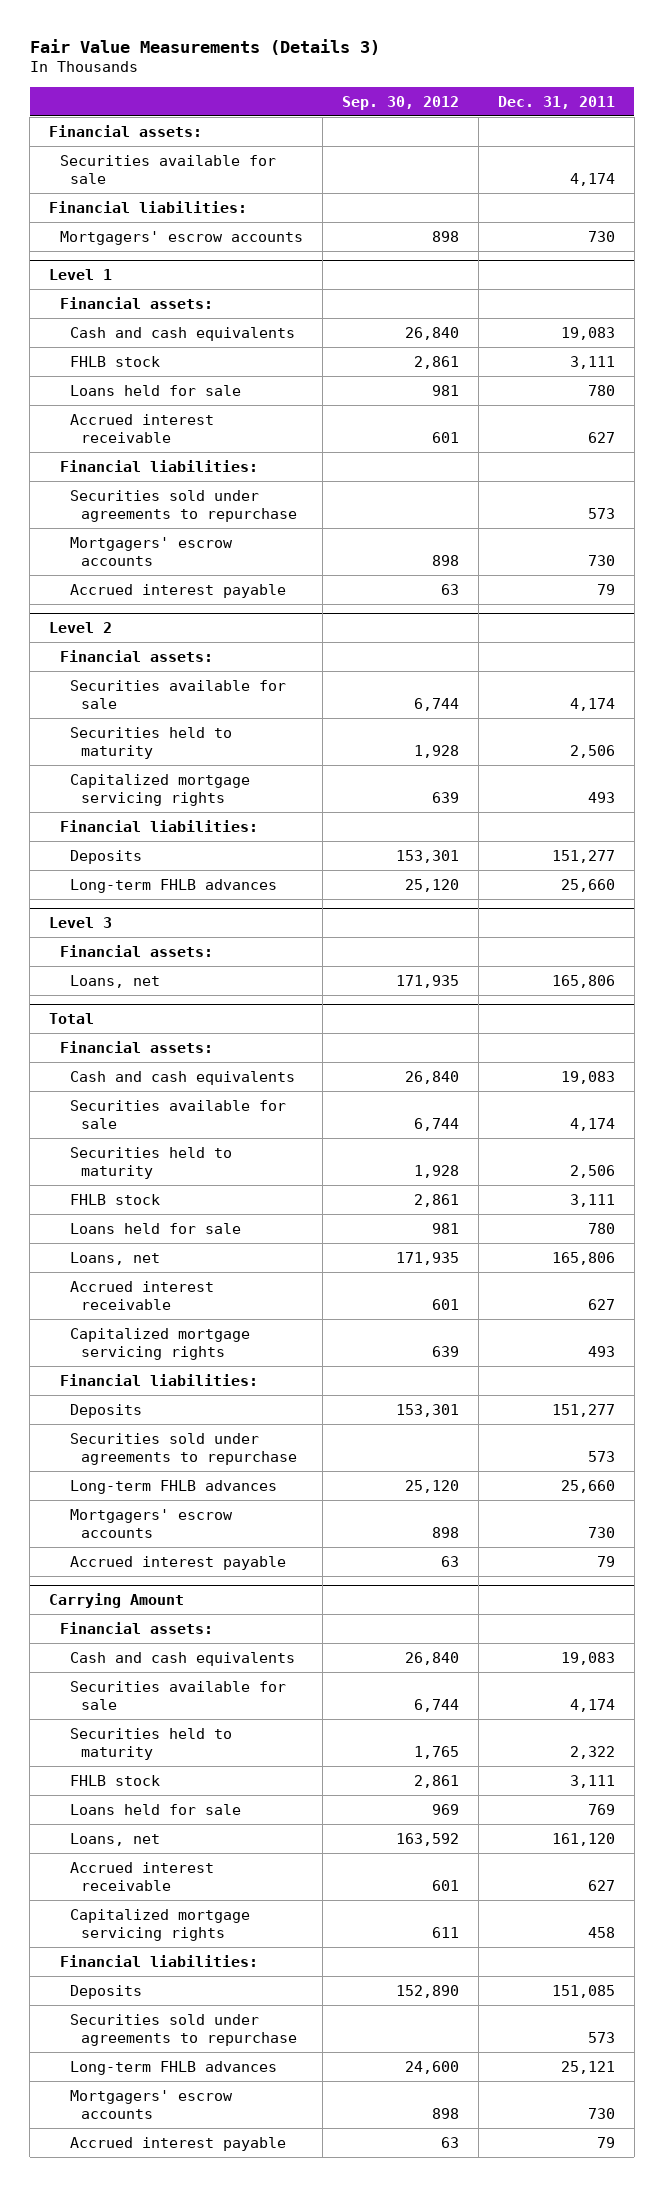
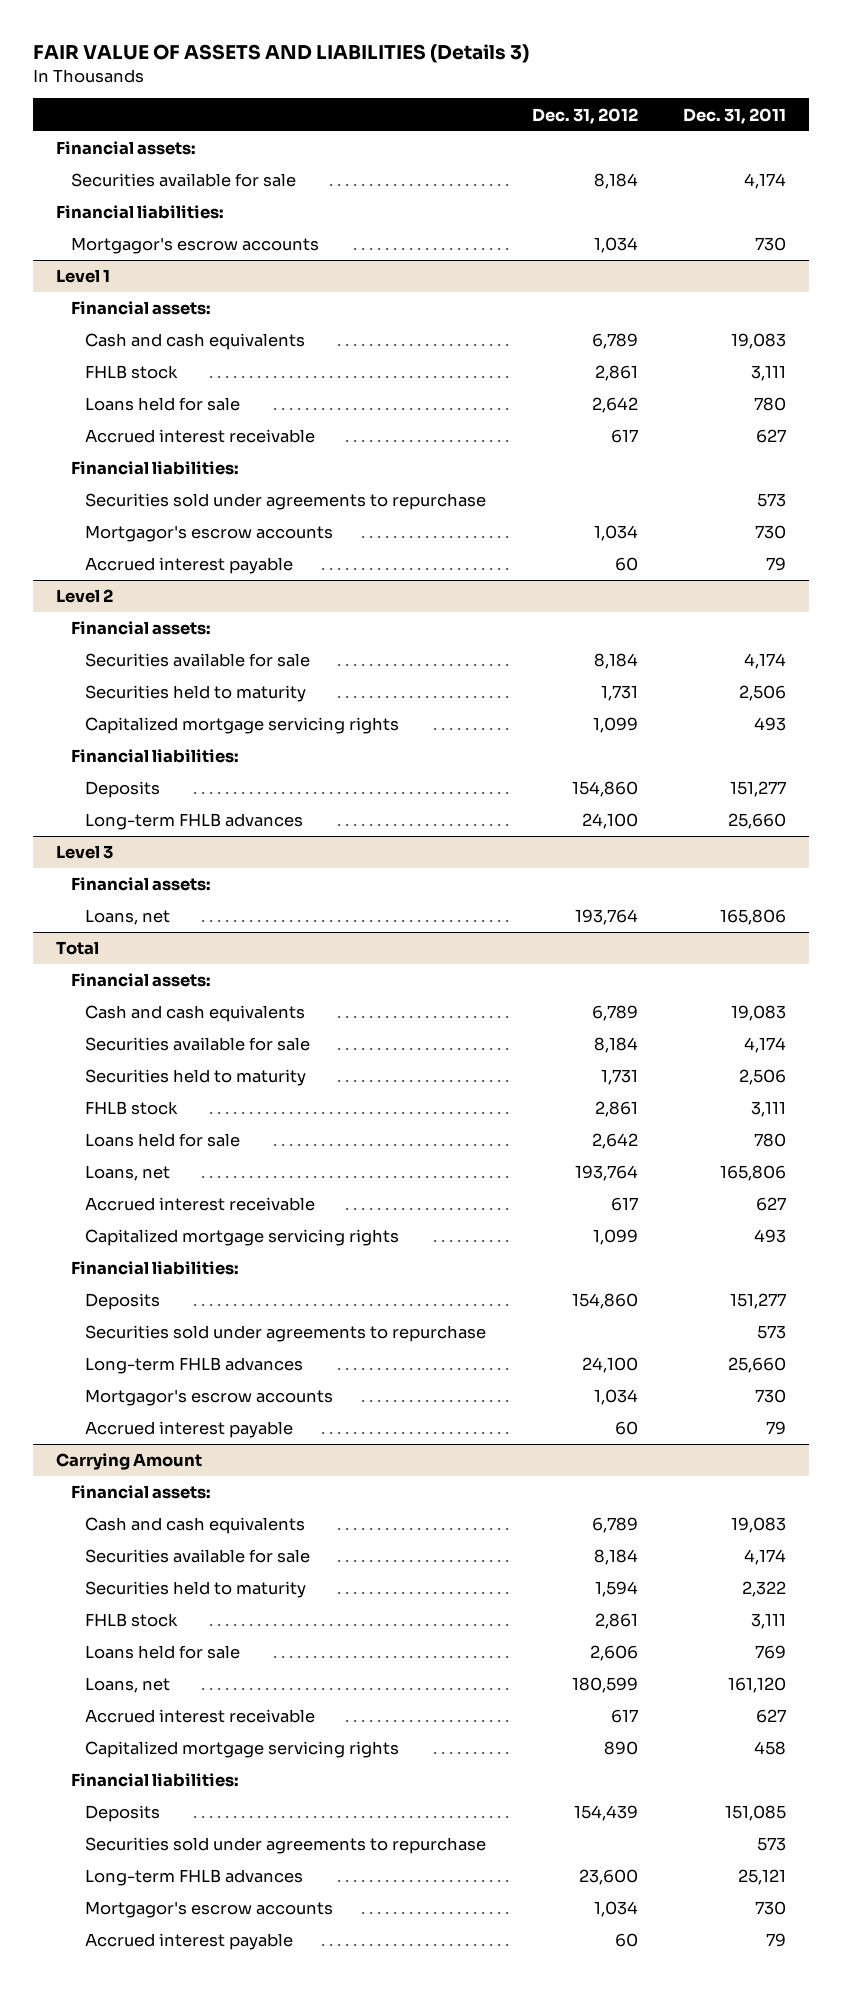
[29,38,380,55] Fair Value Measurements (Details 3) -> [33,44,530,64] FAIR VALUE OF ASSETS AND LIABILITIES (Details 3)
[341,95,459,110] Sep. 30, 2012 -> none
none -> [531,107,638,124] Dec. 31, 2012
[59,230,303,245] Mortgagers' escrow accounts -> [70,237,319,255] Mortgagor's escrow accounts
[70,536,234,566] Mortgagers' escrow accounts -> [84,525,333,543] Mortgagor's escrow accounts
[70,1508,234,1538] Mortgagers' escrow accounts -> [84,1389,333,1407] Mortgagor's escrow accounts
[70,2089,234,2119] Mortgagers' escrow accounts -> [84,1901,333,1919] Mortgagor's escrow accounts

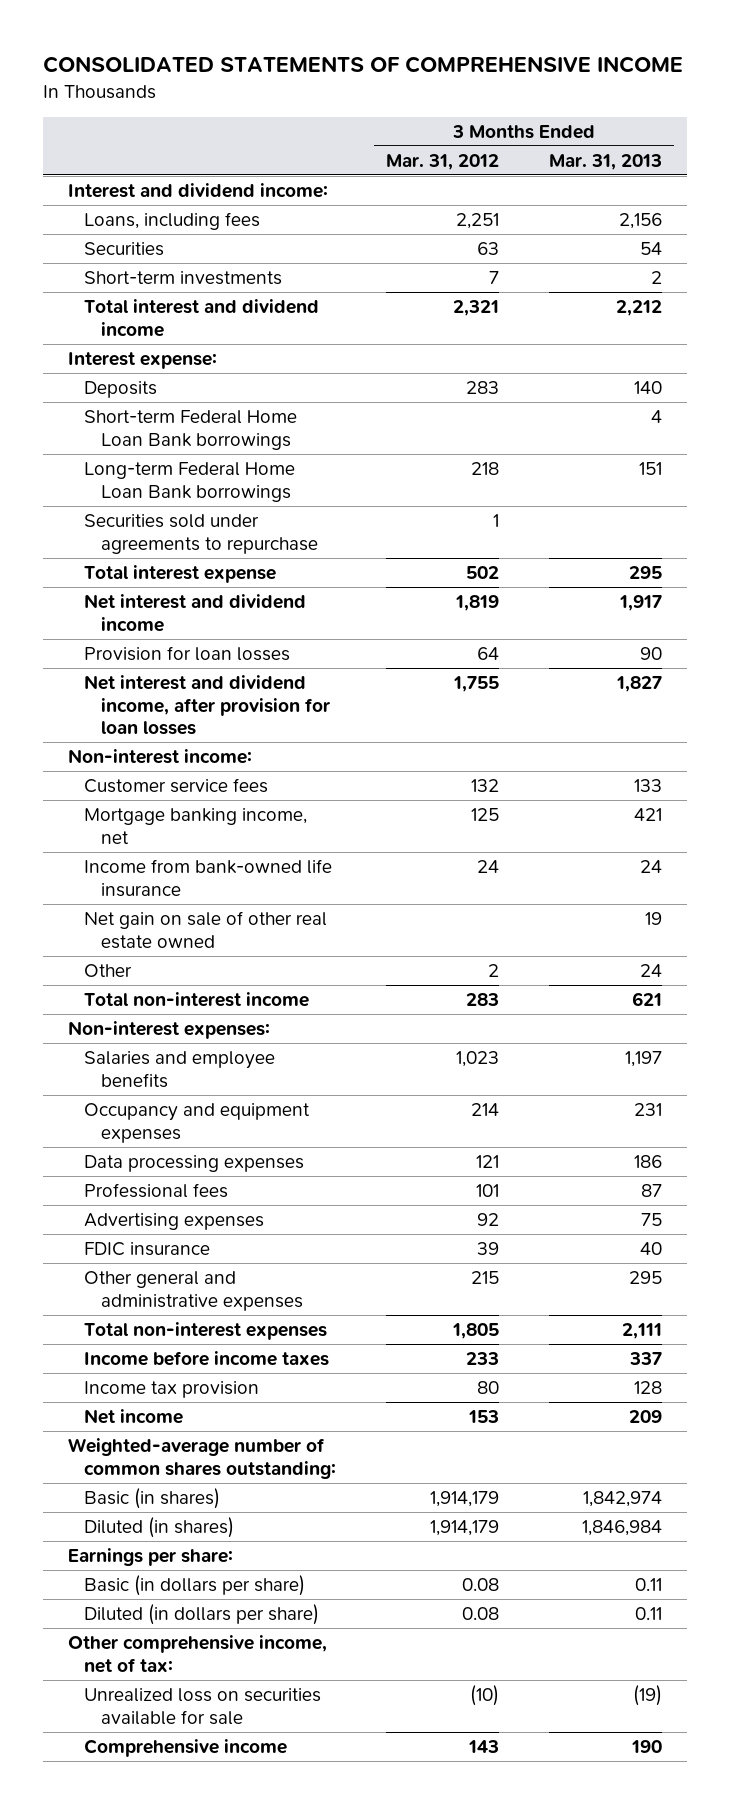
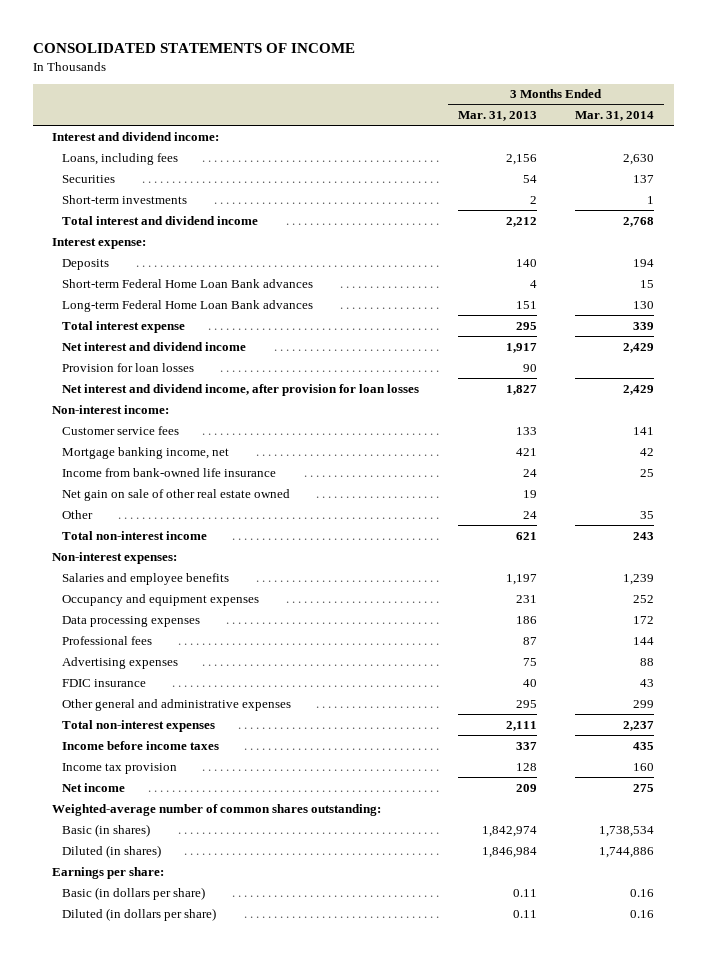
[42,56,683,74] CONSOLIDATED STATEMENTS OF COMPREHENSIVE INCOME -> [33,43,356,54] CONSOLIDATED STATEMENTS OF INCOME
[386,153,500,170] Mar. 31, 2012 -> none
none -> [575,111,655,122] Mar. 31, 2014
[84,513,319,554] Securities sold under agreements to repurchase -> none
[84,409,298,450] Short-term Federal Home Loan Bank borrowings -> [62,278,314,288] Short-term Federal Home Loan Bank advances
[84,461,296,502] Long-term Federal Home Loan Bank borrowings -> [62,299,314,312] Long-term Federal Home Loan Bank advances
[67,1634,327,1673] Other comprehensive income, net of tax: -> none
[84,1687,322,1725] Unrealized loss on securities available for sale -> none
[84,1738,288,1757] Comprehensive income -> none

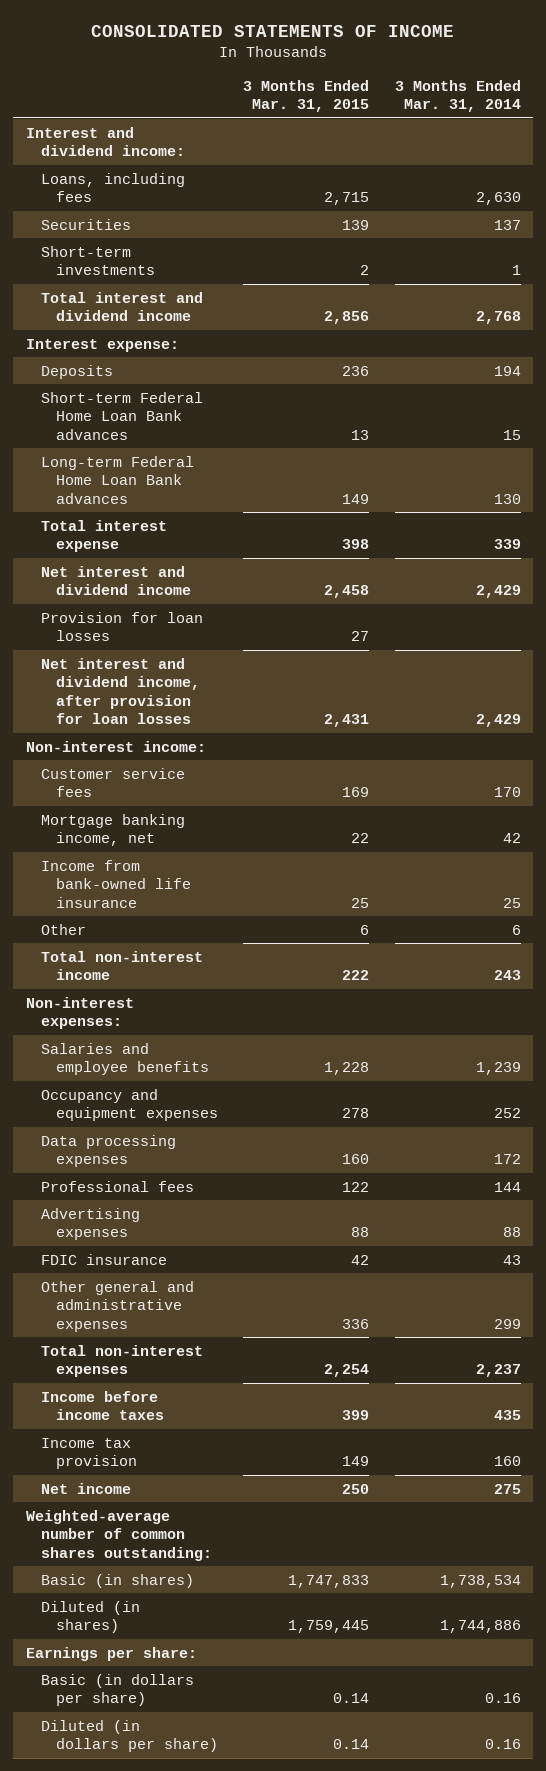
[457,111,537,122] Mar. 31, 2013 -> none
none -> [243,79,370,113] 3 Months Ended Mar. 31, 2015
[633,426,655,435] 141 -> [493,787,521,798] 170
[62,488,291,501] Net gain on sale of other real estate owned -> none
[640,510,655,519] 35 -> [511,924,521,935] 6

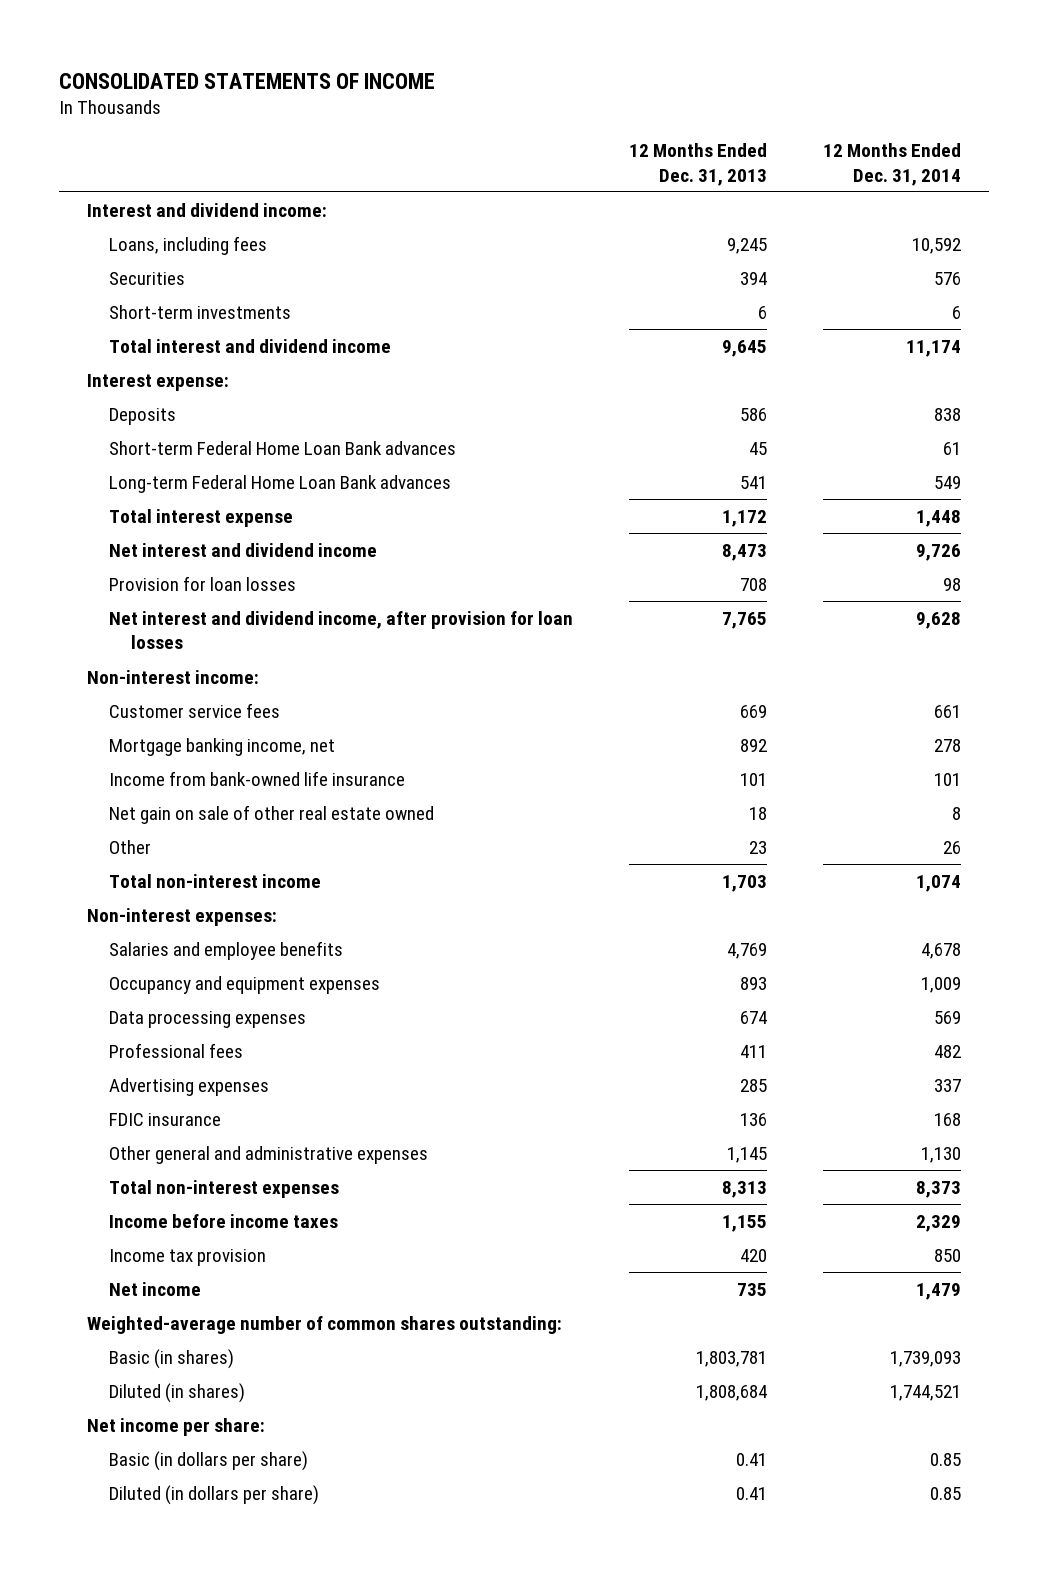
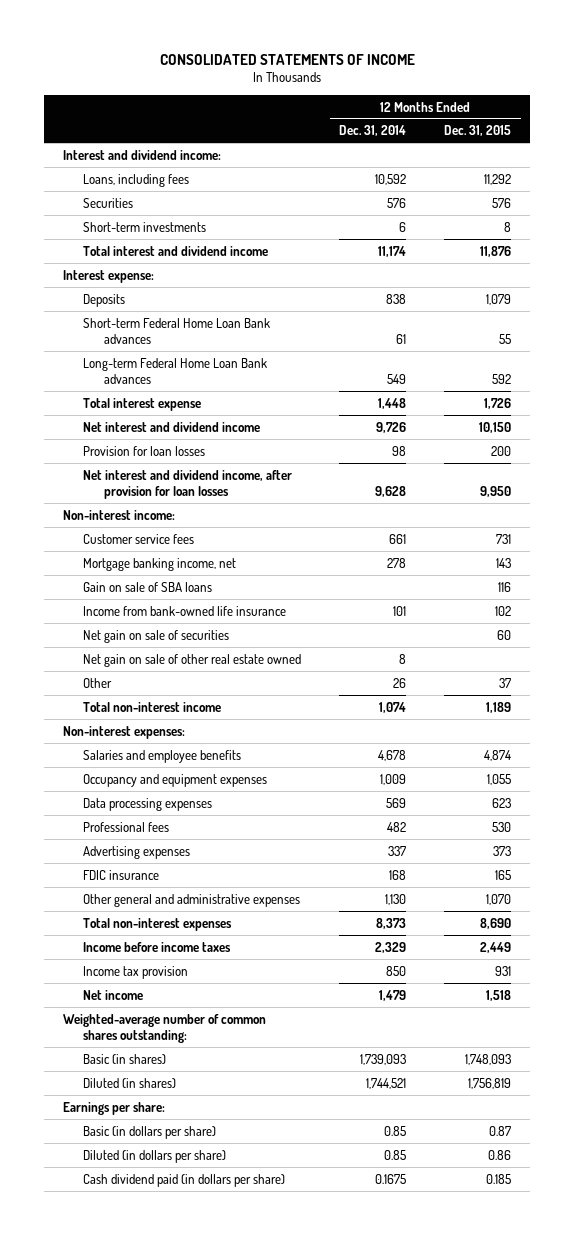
[629,143,768,186] 12 Months Ended Dec. 31, 2013 -> none
none -> [444,125,512,137] Dec. 31, 2015
none -> [83,581,213,592] Gain on sale of SBA loans
none -> [83,629,230,643] Net gain on sale of securities
[87,1417,266,1436] Net income per share: -> [63,1101,166,1115] Earnings per share:
none -> [83,1173,286,1187] Cash dividend paid (in dollars per share)

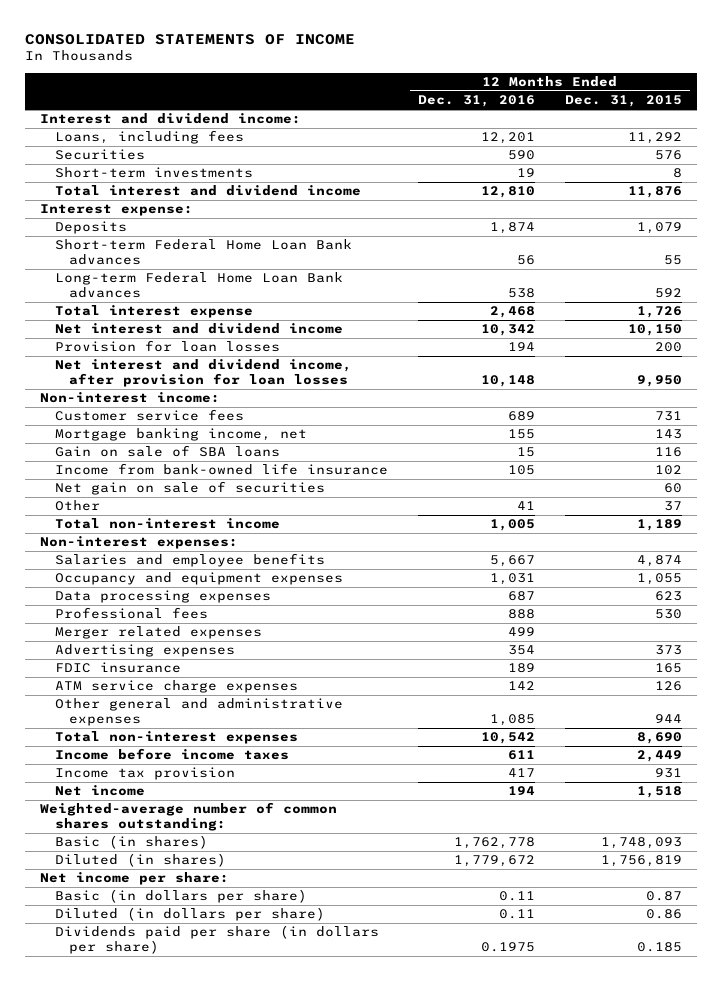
[339,125,407,137] Dec. 31, 2014 -> none
none -> [417,95,535,108] Dec. 31, 2016
[83,653,302,667] Net gain on sale of other real estate owned -> none
none -> [54,626,262,640] Merger related expenses
none -> [54,680,298,694] ATM service charge expenses
[486,893,512,905] 1,070 -> [655,714,683,724] 944
[63,1101,166,1115] Earnings per share: -> [39,872,229,886] Net income per share:
[83,1173,286,1187] Cash dividend paid (in dollars per share) -> [54,925,379,955] Dividends paid per share (in dollars per share)

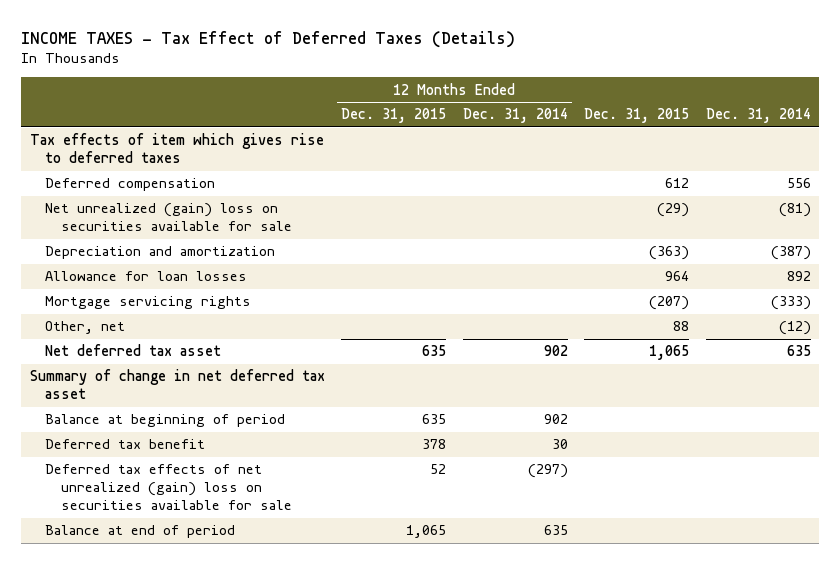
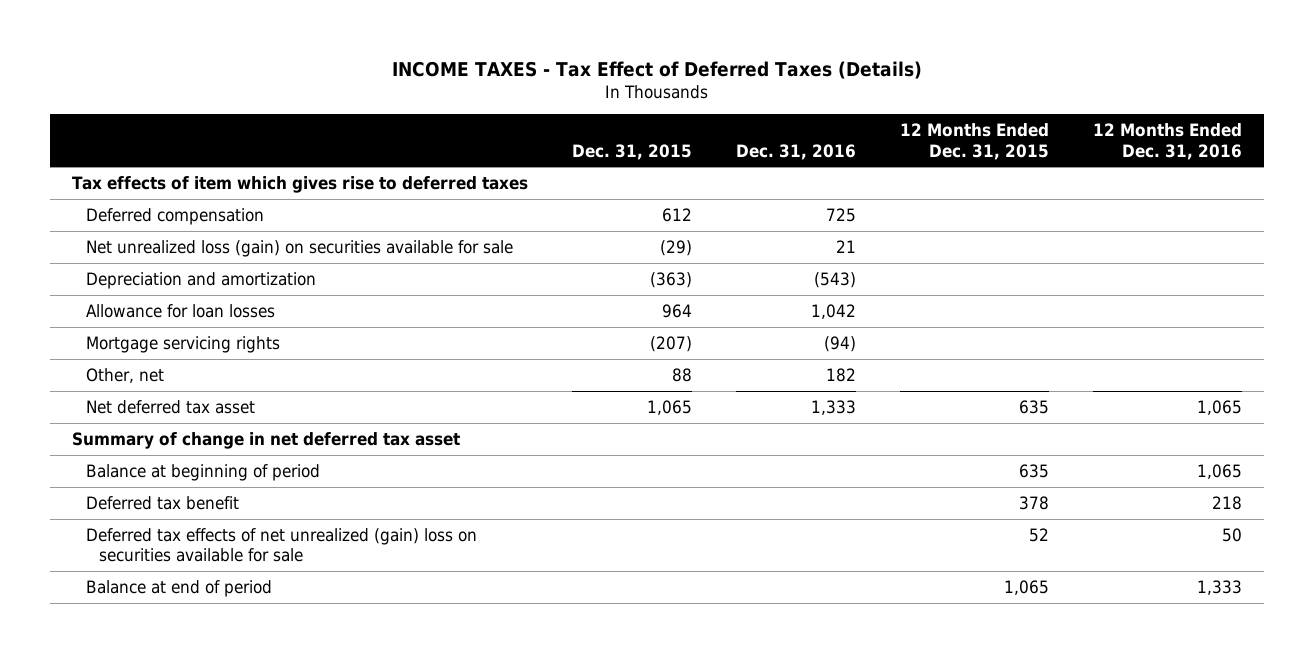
[462,108,568,124] Dec. 31, 2014 -> none
[705,108,811,124] Dec. 31, 2014 -> none
none -> [736,143,857,160] Dec. 31, 2016
none -> [1093,123,1243,160] 12 Months Ended Dec. 31, 2016
[45,203,293,232] Net unrealized (gain) loss on securities available for sale -> [85,239,513,257] Net unrealized loss (gain) on securities available for sale

